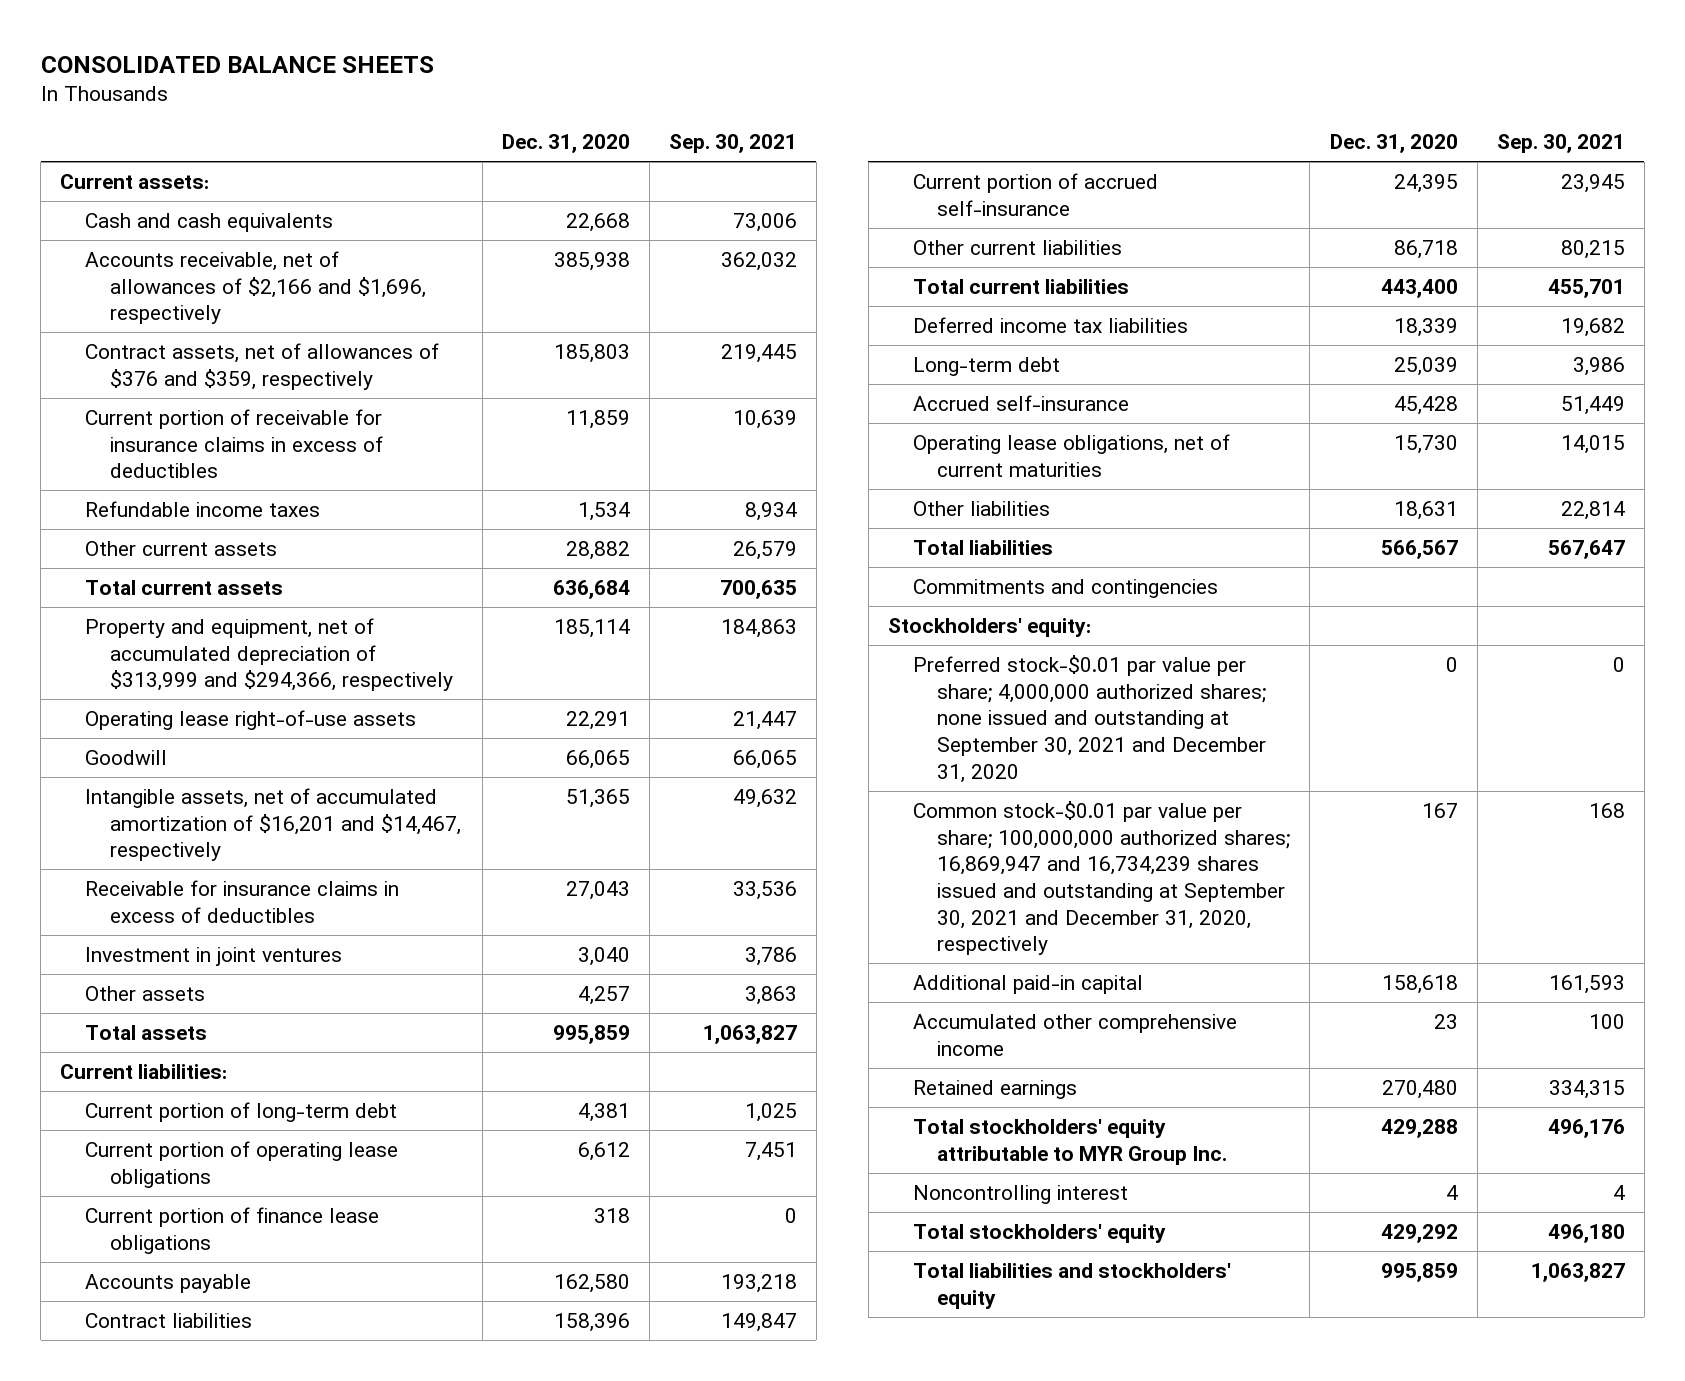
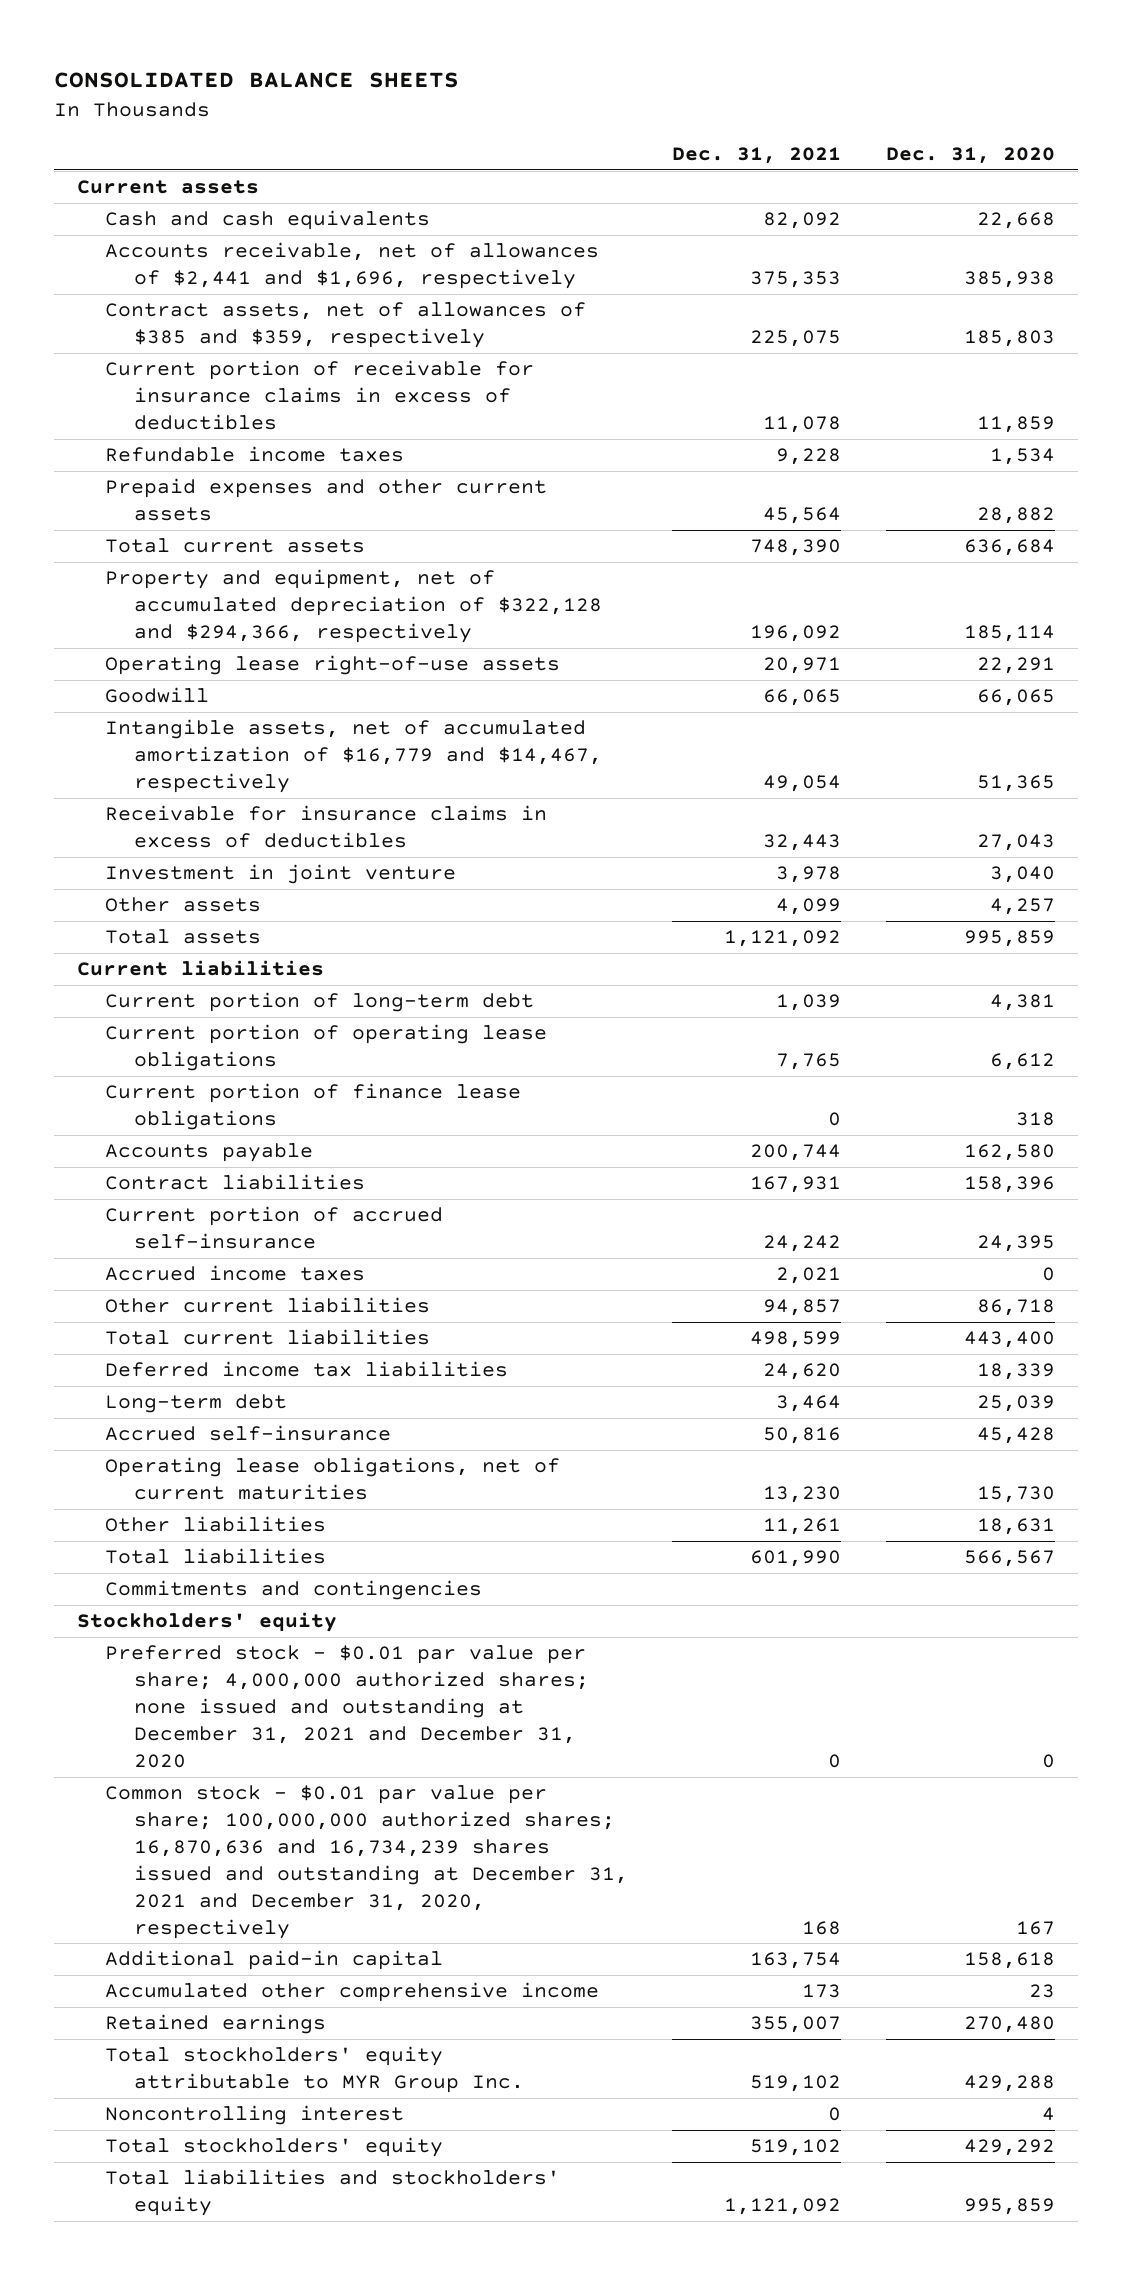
[668,133,797,153] Sep. 30, 2021 -> none
none -> [672,146,842,164] Dec. 31, 2021
[60,173,210,189] Current assets: -> [76,180,259,195] Current assets
[84,250,426,325] Accounts receivable, net of allowances of $2,166 and $1,696, respectively -> [105,242,600,290] Accounts receivable, net of allowances of $2,441 and $1,696, respectively
[84,342,439,390] Contract assets, net of allowances of $376 and $359, respectively -> [105,302,587,349] Contract assets, net of allowances of $385 and $359, respectively
[84,540,277,556] Other current assets -> [105,478,548,522] Prepaid expenses and other current assets
[84,617,453,692] Property and equipment, net of accumulated depreciation of $313,999 and $294,366, respectively -> [105,569,602,644] Property and equipment, net of accumulated depreciation of $322,128 and $294,366, respectively
[84,787,461,862] Intangible assets, net of accumulated amortization of $16,201 and $14,467, respectively -> [105,719,602,794] Intangible assets, net of accumulated amortization of $16,779 and $14,467, respectively
[84,946,342,966] Investment in joint ventures -> [105,864,457,885] Investment in joint venture
[60,1063,228,1079] Current liabilities: -> [76,960,324,977] Current liabilities
none -> [105,1265,366,1282] Accrued income taxes
[888,617,1092,637] Stockholders' equity: -> [76,1612,337,1633] Stockholders' equity
[912,654,1267,783] Preferred stock-$0.01 par value per share; 4,000,000 authorized shares; none issued and outstanding at September 30, 2021 and December 31, 2020 -> [105,1645,589,1768] Preferred stock - $0.01 par value per share; 4,000,000 authorized shares; none issued and outstanding at December 31, 2021 and December 31, 2020
[912,800,1291,956] Common stock-$0.01 par value per share; 100,000,000 authorized shares; 16,869,947 and 16,734,239 shares issued and outstanding at September 30, 2021 and December 31, 2020, respectively -> [105,1785,628,1939] Common stock - $0.01 par value per share; 100,000,000 authorized shares; 16,870,636 and 16,734,239 shares issued and outstanding at December 31, 2021 and December 31, 2020, respectively

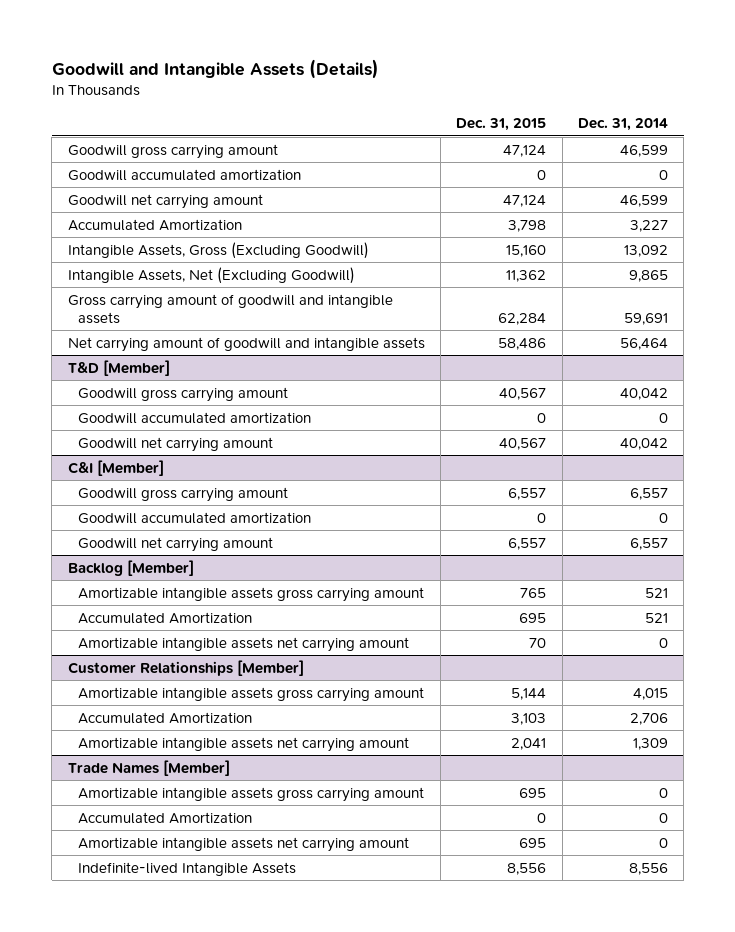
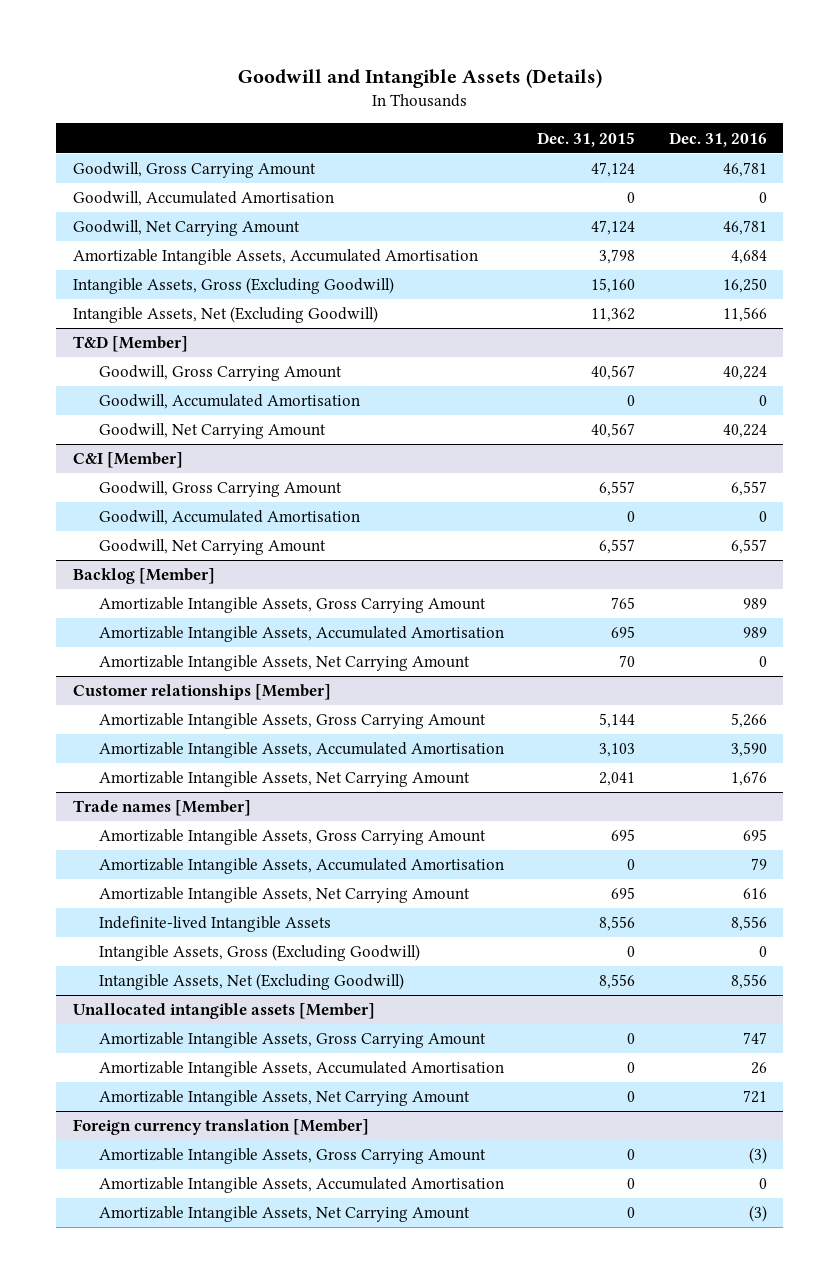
[577,118,668,132] Dec. 31, 2014 -> none
none -> [668,131,767,147] Dec. 31, 2016
[67,143,278,159] Goodwill gross carrying amount -> [72,162,316,179] Goodwill, Gross Carrying Amount
[67,168,301,181] Goodwill accumulated amortization -> [72,191,334,207] Goodwill, Accumulated Amortisation
[67,193,263,209] Goodwill net carrying amount -> [72,220,300,237] Goodwill, Net Carrying Amount
[67,218,242,231] Accumulated Amortization -> [72,249,478,266] Amortizable Intangible Assets, Accumulated Amortisation
[67,293,393,324] Gross carrying amount of goodwill and intangible assets -> none
[67,336,425,352] Net carrying amount of goodwill and intangible assets -> none
[78,386,289,402] Goodwill gross carrying amount -> [98,365,342,382] Goodwill, Gross Carrying Amount
[78,411,312,424] Goodwill accumulated amortization -> [98,394,360,410] Goodwill, Accumulated Amortisation
[78,436,274,452] Goodwill net carrying amount -> [98,423,326,440] Goodwill, Net Carrying Amount
[78,486,289,502] Goodwill gross carrying amount -> [98,481,342,498] Goodwill, Gross Carrying Amount
[78,511,312,524] Goodwill accumulated amortization -> [98,510,360,526] Goodwill, Accumulated Amortisation
[78,536,274,552] Goodwill net carrying amount -> [98,539,326,556] Goodwill, Net Carrying Amount
[78,586,425,602] Amortizable intangible assets gross carrying amount -> [98,597,486,614] Amortizable Intangible Assets, Gross Carrying Amount
[78,611,253,624] Accumulated Amortization -> [98,626,504,643] Amortizable Intangible Assets, Accumulated Amortisation
[78,636,410,652] Amortizable intangible assets net carrying amount -> [98,655,470,672] Amortizable Intangible Assets, Net Carrying Amount
[67,659,304,676] Customer Relationships [Member] -> [72,684,331,701] Customer relationships [Member]
[78,686,425,702] Amortizable intangible assets gross carrying amount -> [98,713,486,730] Amortizable Intangible Assets, Gross Carrying Amount
[78,711,253,724] Accumulated Amortization -> [98,742,504,759] Amortizable Intangible Assets, Accumulated Amortisation
[78,736,410,752] Amortizable intangible assets net carrying amount -> [98,771,470,788] Amortizable Intangible Assets, Net Carrying Amount
[67,759,230,776] Trade Names [Member] -> [72,800,251,817] Trade names [Member]
[78,786,425,802] Amortizable intangible assets gross carrying amount -> [98,829,486,846] Amortizable Intangible Assets, Gross Carrying Amount
[78,811,253,824] Accumulated Amortization -> [98,858,504,875] Amortizable Intangible Assets, Accumulated Amortisation
[78,836,410,852] Amortizable intangible assets net carrying amount -> [98,887,470,904] Amortizable Intangible Assets, Net Carrying Amount
none -> [98,944,420,962] Intangible Assets, Gross (Excluding Goodwill)
none -> [98,973,404,991] Intangible Assets, Net (Excluding Goodwill)
none -> [72,1003,375,1020] Unallocated intangible assets [Member]
none -> [98,1032,486,1049] Amortizable Intangible Assets, Gross Carrying Amount
none -> [98,1061,504,1078] Amortizable Intangible Assets, Accumulated Amortisation
none -> [98,1090,470,1107] Amortizable Intangible Assets, Net Carrying Amount
none -> [72,1119,369,1136] Foreign currency translation [Member]
none -> [98,1148,486,1165] Amortizable Intangible Assets, Gross Carrying Amount
none -> [98,1177,504,1194] Amortizable Intangible Assets, Accumulated Amortisation
none -> [98,1206,470,1223] Amortizable Intangible Assets, Net Carrying Amount

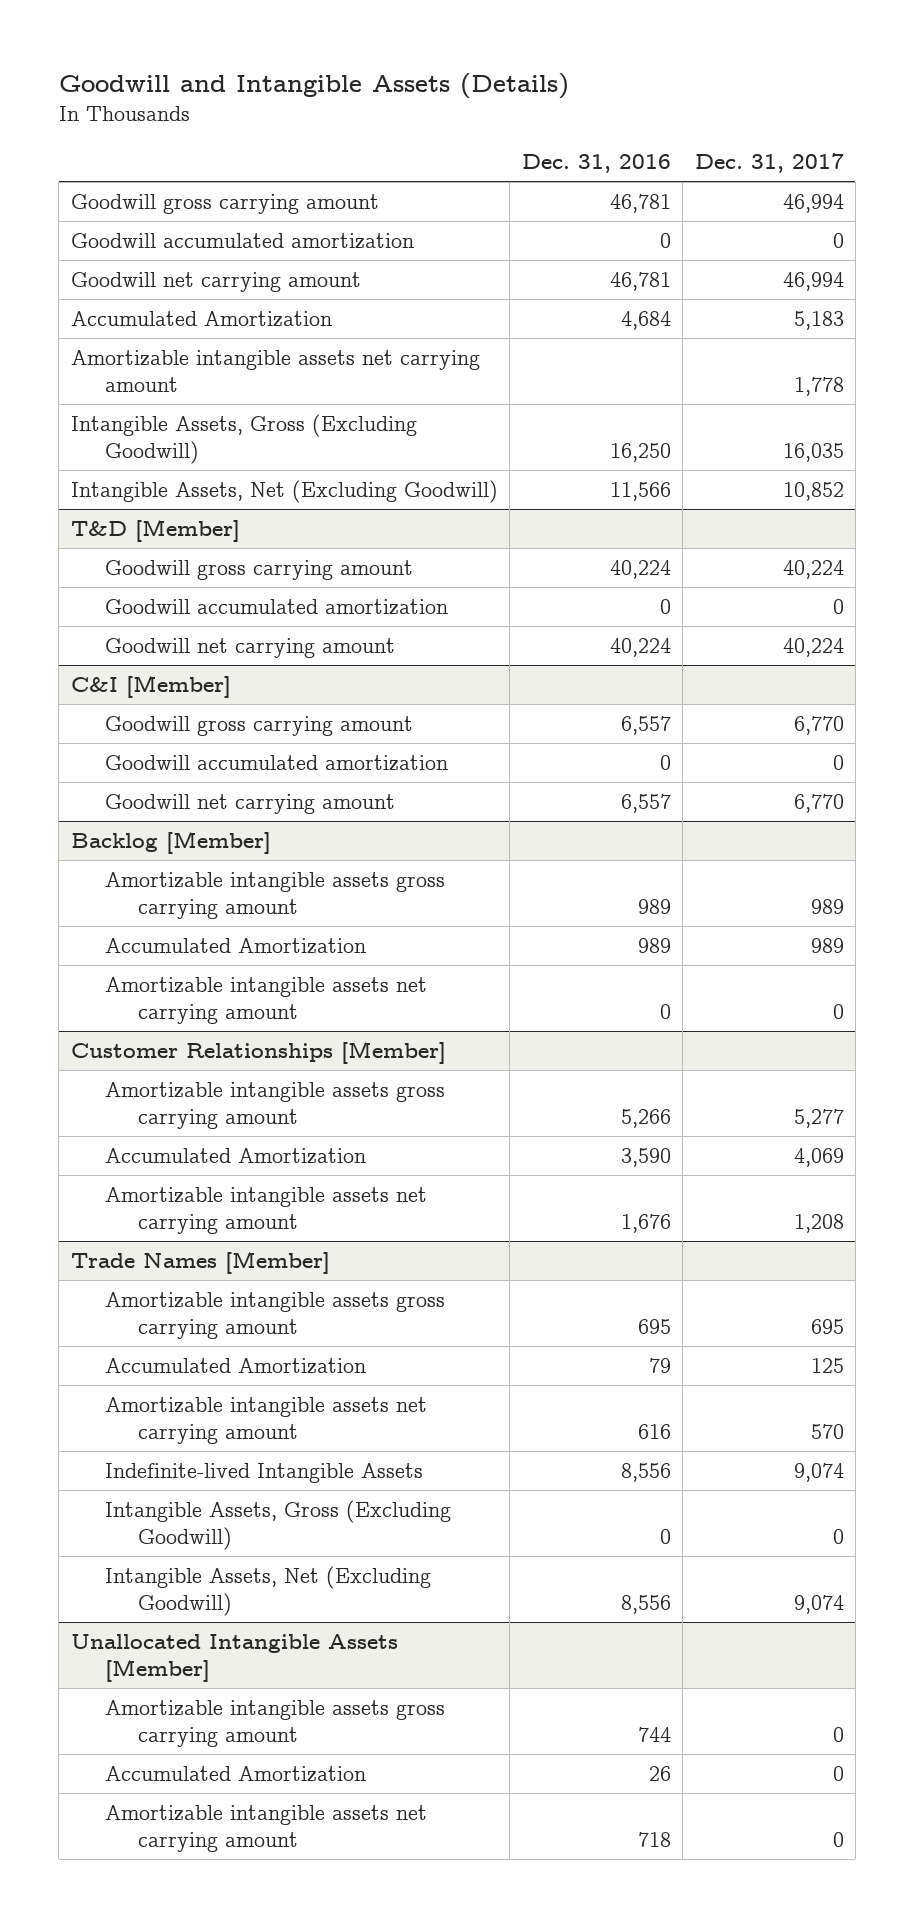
[537,131,636,147] Dec. 31, 2015 -> none
none -> [694,153,844,174] Dec. 31, 2017
[72,162,316,179] Goodwill, Gross Carrying Amount -> [70,193,379,214] Goodwill gross carrying amount
[72,191,334,207] Goodwill, Accumulated Amortisation -> [70,232,414,249] Goodwill accumulated amortization
[72,220,300,237] Goodwill, Net Carrying Amount -> [70,271,361,292] Goodwill net carrying amount
[72,249,478,266] Amortizable Intangible Assets, Accumulated Amortisation -> [70,310,332,327] Accumulated Amortization
none -> [70,349,480,392] Amortizable intangible assets net carrying amount
[98,365,342,382] Goodwill, Gross Carrying Amount -> [104,559,413,580] Goodwill gross carrying amount
[98,394,360,410] Goodwill, Accumulated Amortisation -> [104,598,448,615] Goodwill accumulated amortization
[98,423,326,440] Goodwill, Net Carrying Amount -> [104,637,395,658] Goodwill net carrying amount
[98,481,342,498] Goodwill, Gross Carrying Amount -> [104,715,413,736] Goodwill gross carrying amount
[98,510,360,526] Goodwill, Accumulated Amortisation -> [104,754,448,771] Goodwill accumulated amortization
[98,539,326,556] Goodwill, Net Carrying Amount -> [104,793,395,814] Goodwill net carrying amount
[98,597,486,614] Amortizable Intangible Assets, Gross Carrying Amount -> [104,871,445,919] Amortizable intangible assets gross carrying amount
[98,626,504,643] Amortizable Intangible Assets, Accumulated Amortisation -> [104,937,366,954] Accumulated Amortization
[98,655,470,672] Amortizable Intangible Assets, Net Carrying Amount -> [104,976,427,1024] Amortizable intangible assets net carrying amount
[72,684,331,701] Customer relationships [Member] -> [70,1040,446,1064] Customer Relationships [Member]
[98,713,486,730] Amortizable Intangible Assets, Gross Carrying Amount -> [104,1081,445,1129] Amortizable intangible assets gross carrying amount
[98,742,504,759] Amortizable Intangible Assets, Accumulated Amortisation -> [104,1147,366,1164] Accumulated Amortization
[98,771,470,788] Amortizable Intangible Assets, Net Carrying Amount -> [104,1186,427,1234] Amortizable intangible assets net carrying amount
[72,800,251,817] Trade names [Member] -> [70,1250,330,1274] Trade Names [Member]
[98,829,486,846] Amortizable Intangible Assets, Gross Carrying Amount -> [104,1291,445,1339] Amortizable intangible assets gross carrying amount
[98,858,504,875] Amortizable Intangible Assets, Accumulated Amortisation -> [104,1357,366,1374] Accumulated Amortization
[98,887,470,904] Amortizable Intangible Assets, Net Carrying Amount -> [104,1396,427,1444] Amortizable intangible assets net carrying amount
[72,1119,369,1136] Foreign currency translation [Member] -> none
[98,1148,486,1165] Amortizable Intangible Assets, Gross Carrying Amount -> none
[98,1177,504,1194] Amortizable Intangible Assets, Accumulated Amortisation -> none
[98,1206,470,1223] Amortizable Intangible Assets, Net Carrying Amount -> none
[72,1003,375,1020] Unallocated intangible assets [Member] -> [70,1633,398,1682] Unallocated Intangible Assets [Member]
[98,1032,486,1049] Amortizable Intangible Assets, Gross Carrying Amount -> [104,1699,445,1747] Amortizable intangible assets gross carrying amount
[742,1032,767,1045] 747 -> [637,1726,671,1742] 744
[98,1061,504,1078] Amortizable Intangible Assets, Accumulated Amortisation -> [104,1765,366,1782] Accumulated Amortization
[98,1090,470,1107] Amortizable Intangible Assets, Net Carrying Amount -> [104,1804,427,1852] Amortizable intangible assets net carrying amount
[742,1090,767,1104] 721 -> [637,1831,671,1847] 718

